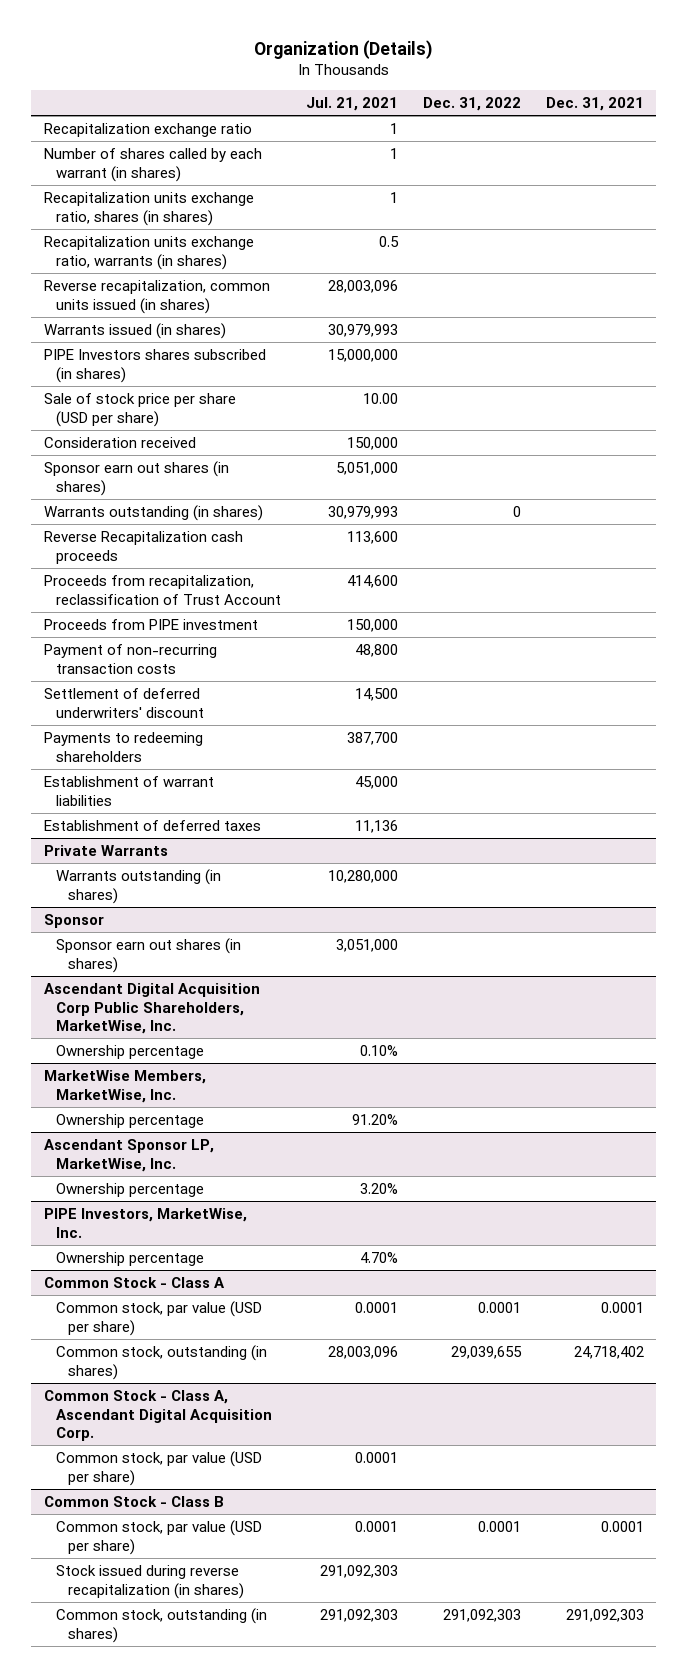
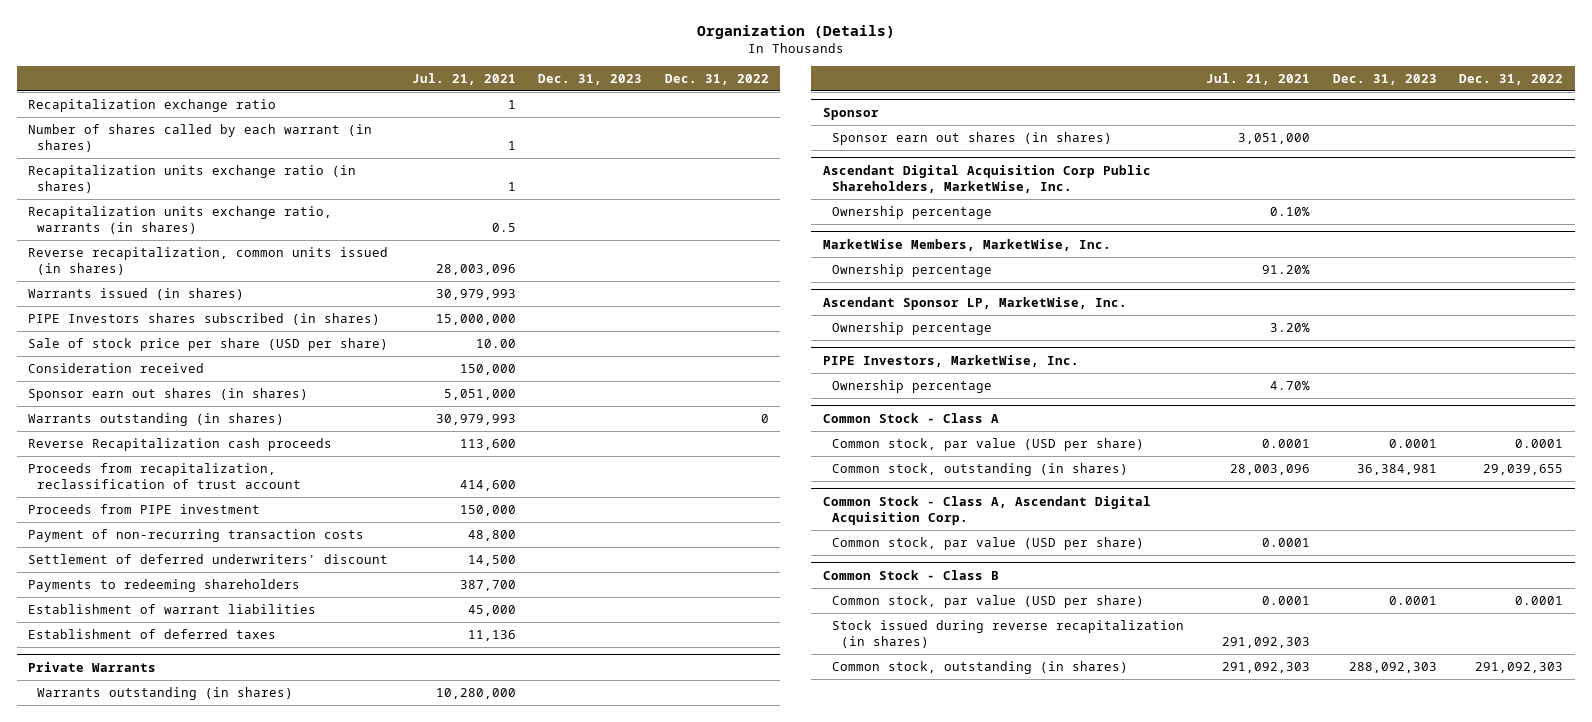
[545,97,644,112] Dec. 31, 2021 -> none
none -> [538,74,643,86] Dec. 31, 2023
[43,191,254,226] Recapitalization units exchange ratio, shares (in shares) -> [28,165,357,193] Recapitalization units exchange ratio (in shares)
[43,574,281,605] Proceeds from recapitalization, reclassification of Trust Account -> [28,463,302,489] Proceeds from recapitalization, reclassification of trust account

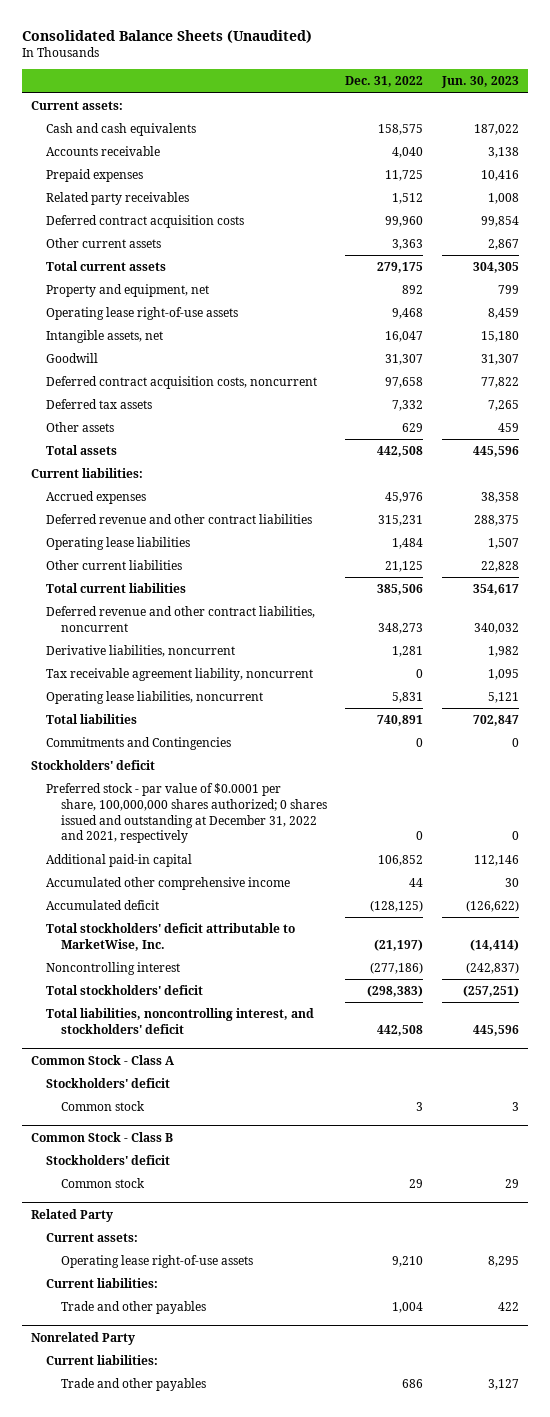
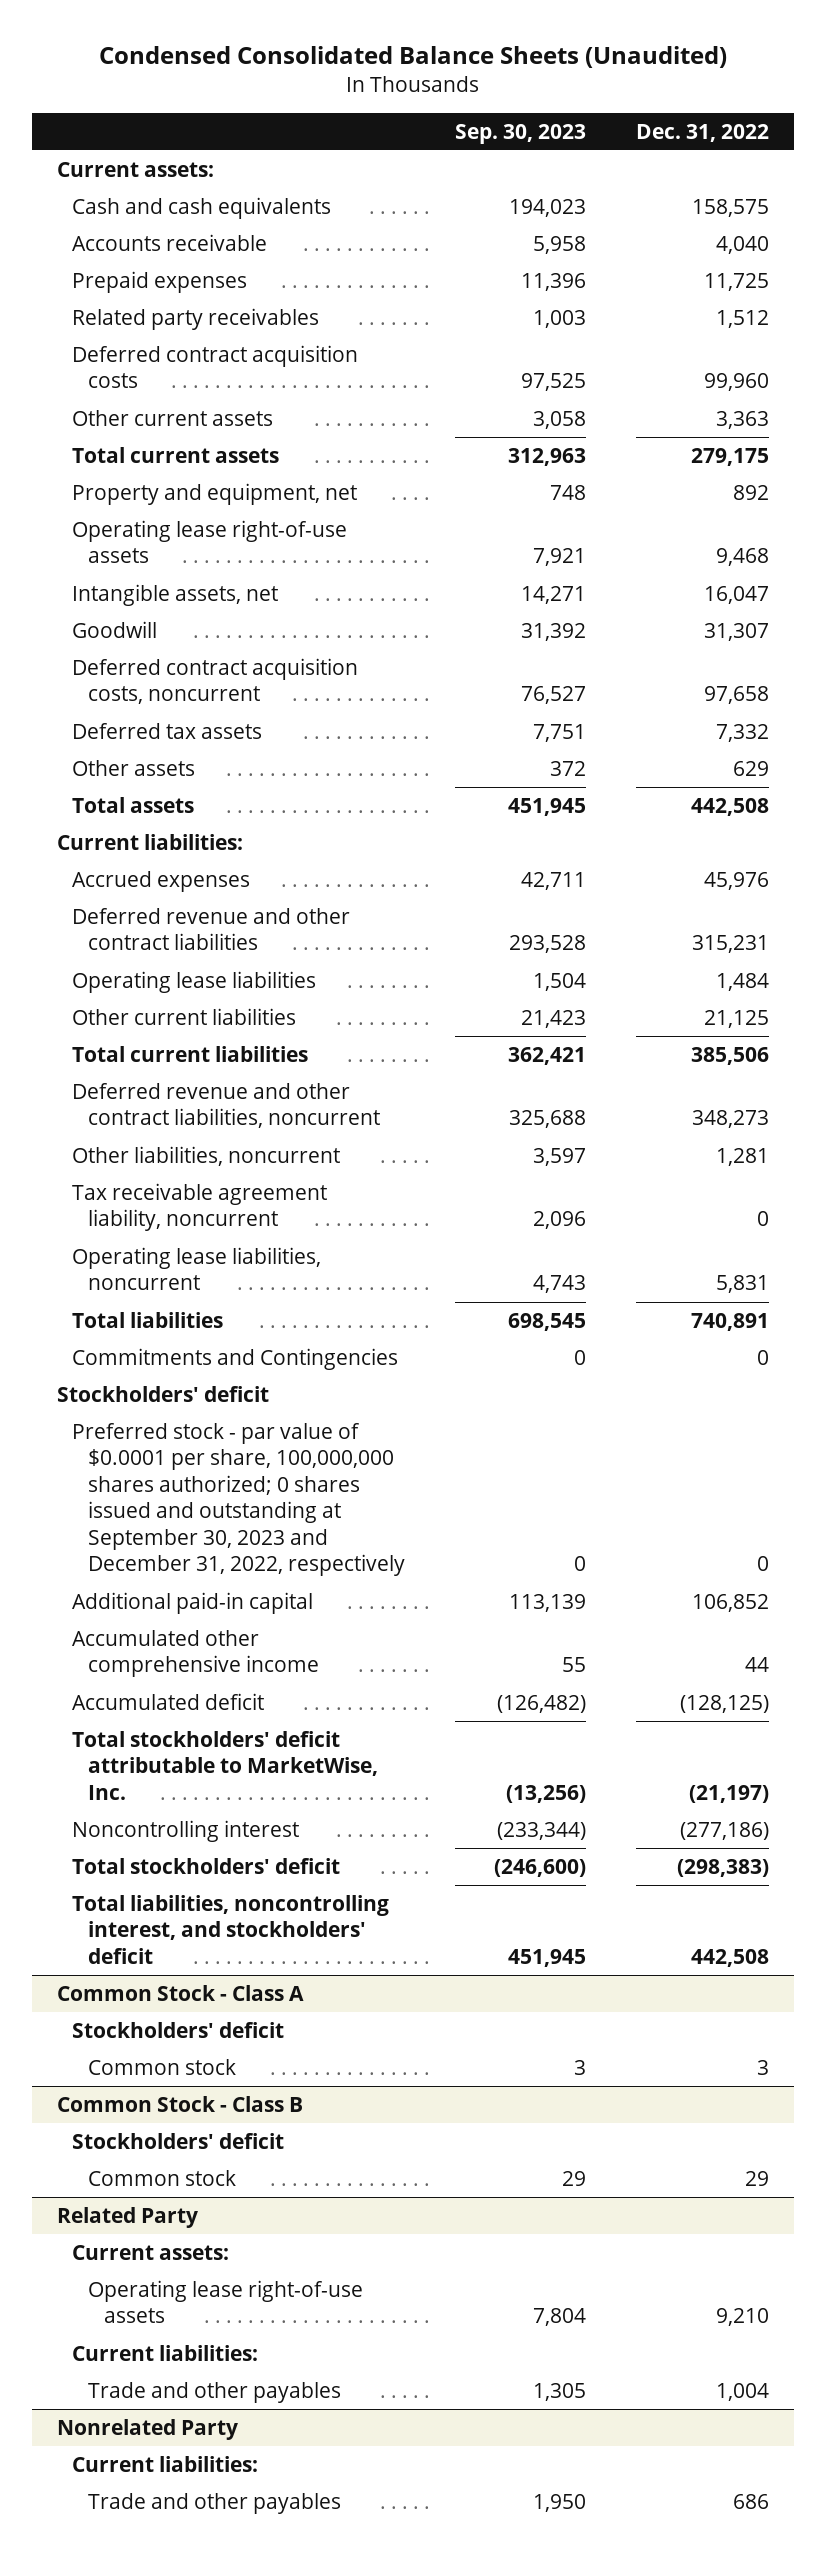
[21,29,312,43] Consolidated Balance Sheets (Unaudited) -> [98,45,727,68] Condensed Consolidated Balance Sheets (Unaudited)
[441,76,520,89] Jun. 30, 2023 -> none
none -> [455,123,587,144] Sep. 30, 2023
[45,645,235,658] Derivative liabilities, noncurrent -> [72,1145,341,1166] Other liabilities, noncurrent
[45,783,327,844] Preferred stock - par value of $0.0001 per share, 100,000,000 shares authorized; 0 shares issued and outstanding at December 31, 2022 and 2021, respectively -> [72,1422,406,1577] Preferred stock - par value of $0.0001 per share, 100,000,000 shares authorized; 0 shares issued and outstanding at September 30, 2023 and December 31, 2022, respectively

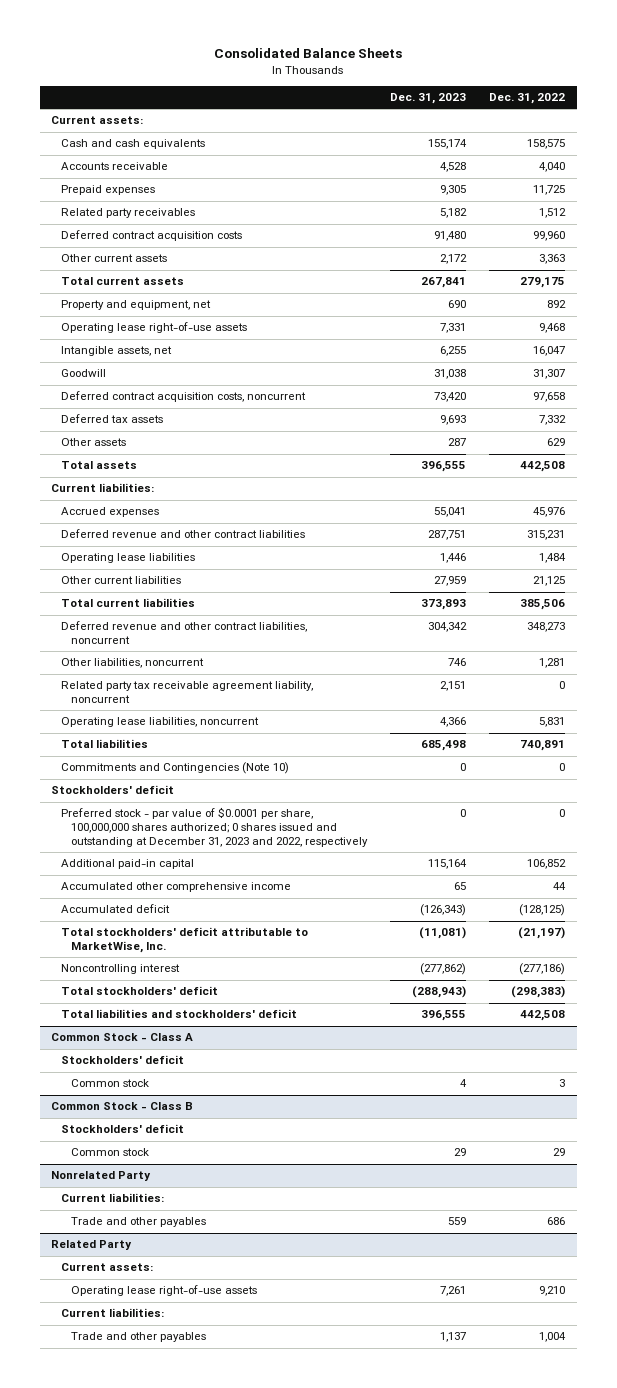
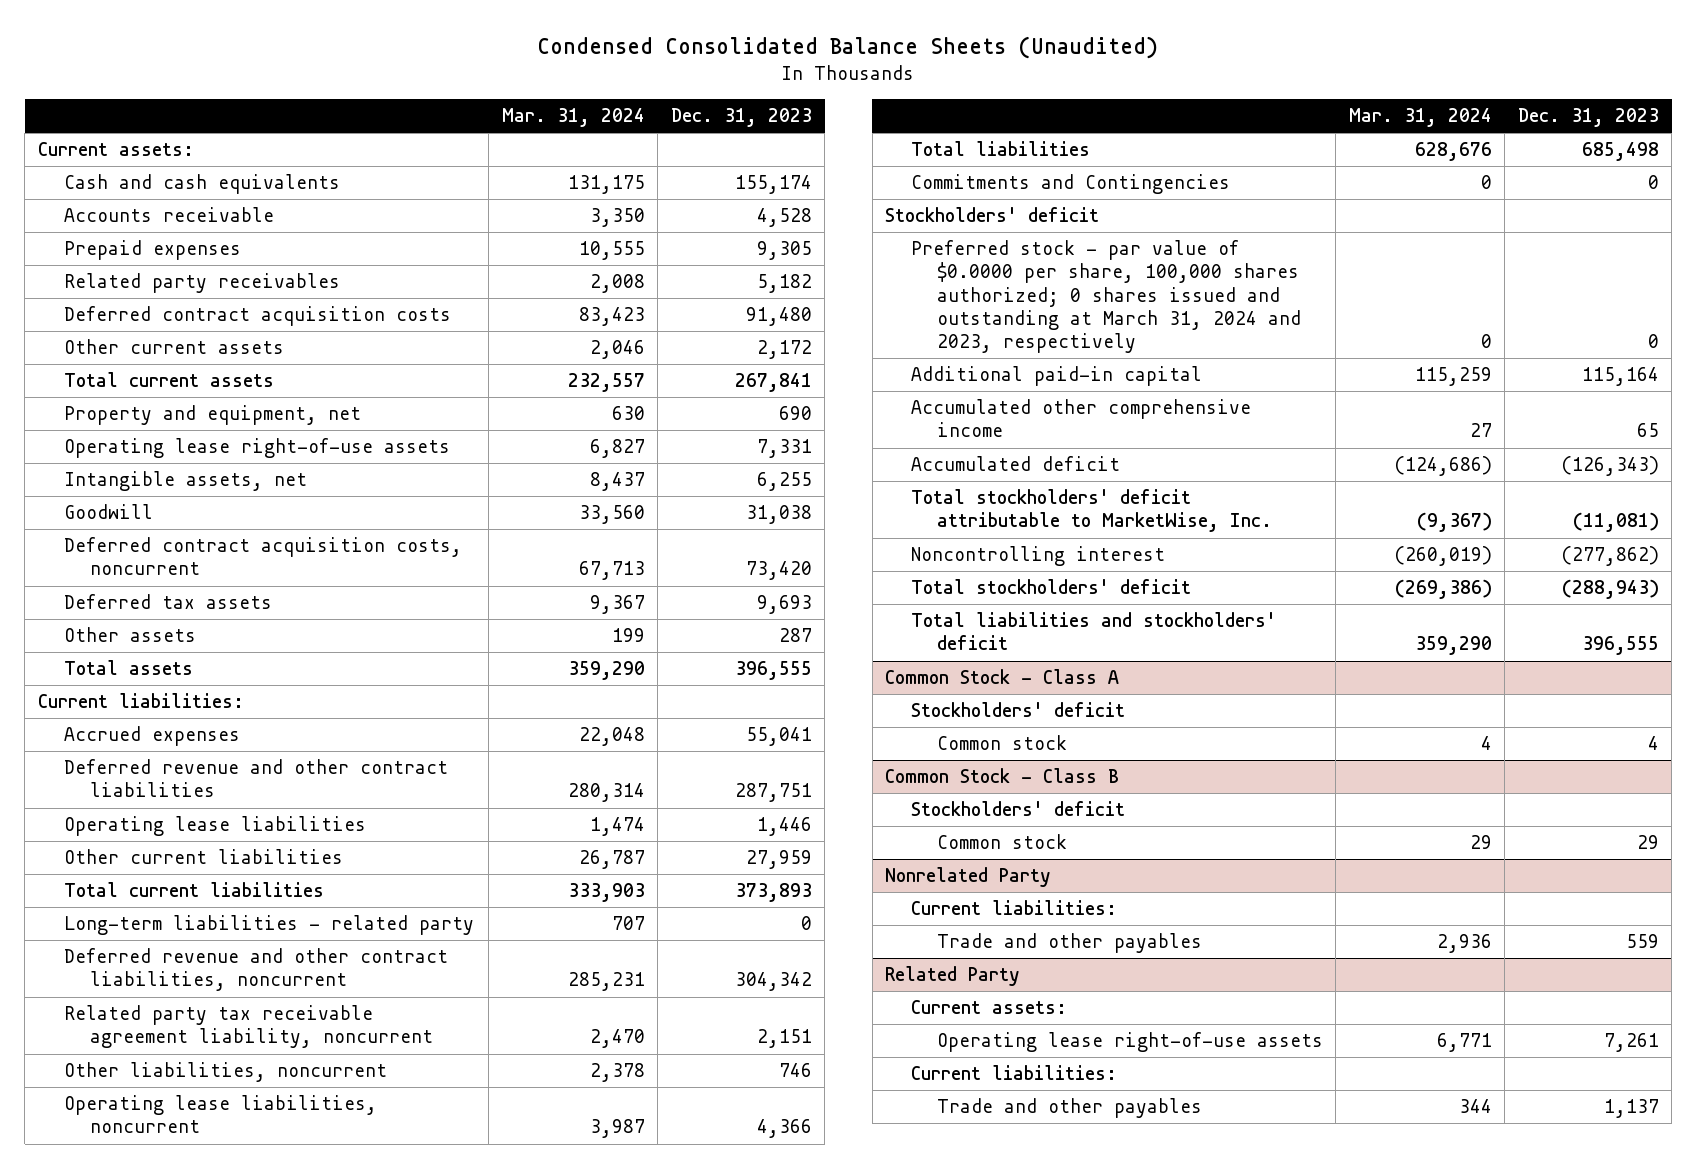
[214,48,403,59] Consolidated Balance Sheets -> [537,36,1159,60] Condensed Consolidated Balance Sheets (Unaudited)
[489,93,566,105] Dec. 31, 2022 -> none
none -> [501,108,645,128] Mar. 31, 2024
none -> [63,915,474,936] Long-term liabilities - related party
[61,658,205,669] Other liabilities, noncurrent -> [63,1062,387,1083] Other liabilities, noncurrent
[61,762,290,775] Commitments and Contingencies (Note 10) -> [911,174,1231,195] Commitments and Contingencies
[61,807,368,847] Preferred stock - par value of $0.0001 per share, 100,000,000 shares authorized; 0 shares issued and outstanding at December 31, 2023 and 2022, respectively -> [911,240,1301,354] Preferred stock - par value of $0.0000 per share, 100,000 shares authorized; 0 shares issued and outstanding at March 31, 2024 and 2023, respectively

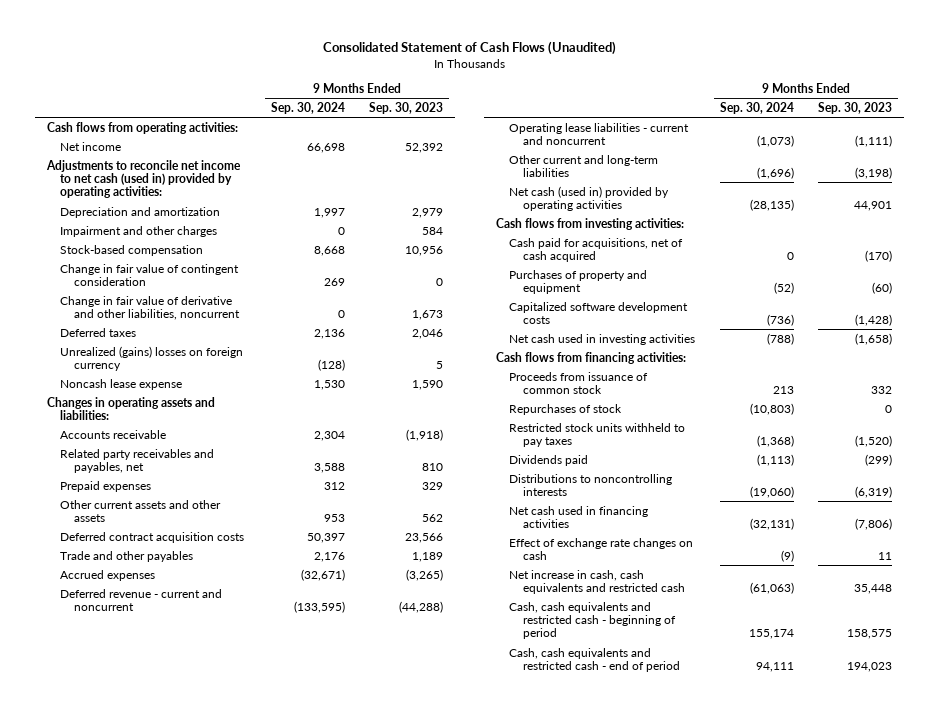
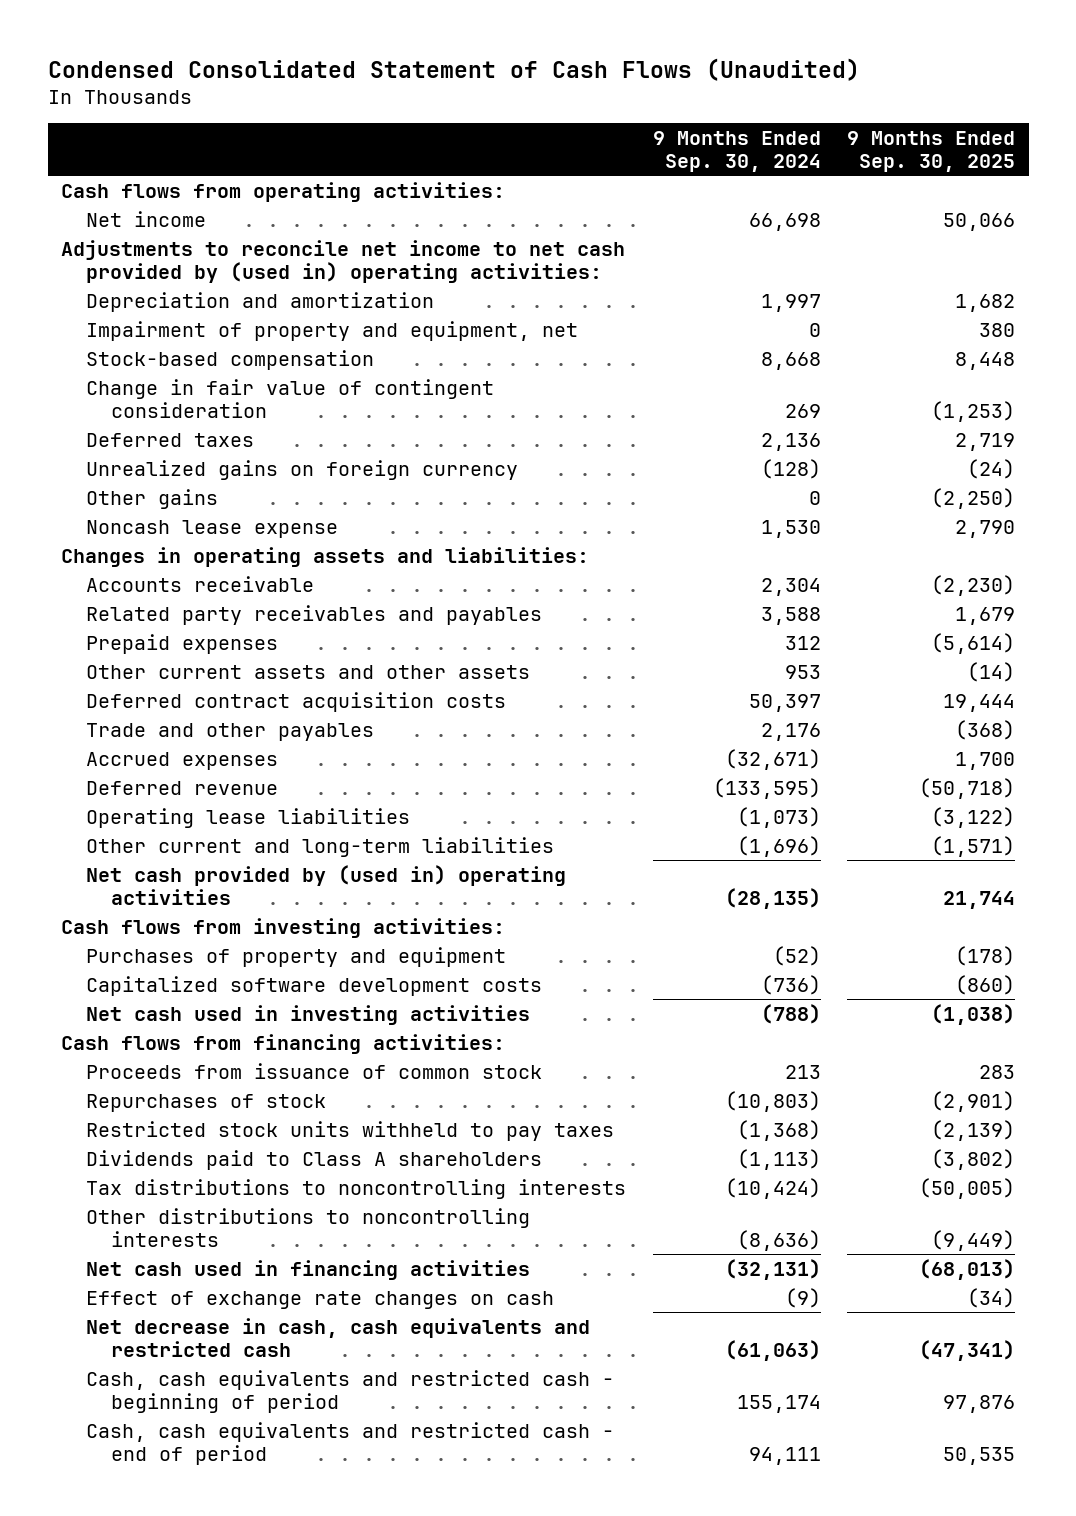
[322,41,616,56] Consolidated Statement of Cash Flows (Unaudited) -> [47,57,860,81] Condensed Consolidated Statement of Cash Flows (Unaudited)
[369,101,444,114] Sep. 30, 2023 -> none
none -> [847,130,1016,172] 9 Months Ended Sep. 30, 2025
[45,159,241,199] Adjustments to reconcile net income to net cash (used in) provided by operating activities: -> [60,239,625,283] Adjustments to reconcile net income to net cash provided by (used in) operating activities:
[60,225,218,237] Impairment and other charges -> none
none -> [86,320,579,341] Impairment of property and equipment, net
[60,295,240,320] Change in fair value of derivative and other liabilities, noncurrent -> none
[60,345,244,371] Unrealized (gains) losses on foreign currency -> [86,459,519,480] Unrealized gains on foreign currency
none -> [86,488,219,509] Other gains
[60,448,215,473] Related party receivables and payables, net -> [86,604,543,625] Related party receivables and payables
[60,588,223,611] Deferred revenue - current and noncurrent -> [86,780,279,795] Deferred revenue
[509,122,690,145] Operating lease liabilities - current and noncurrent -> [86,807,411,828] Operating lease liabilities
[509,185,670,211] Net cash (used in) provided by operating activities -> [86,864,567,905] Net cash provided by (used in) operating activities
[509,237,684,262] Cash paid for acquisitions, net of cash acquired -> none
[509,454,589,466] Dividends paid -> [86,1149,543,1170] Dividends paid to Class A shareholders
none -> [86,1178,627,1199] Tax distributions to noncontrolling interests
[509,473,673,496] Distributions to noncontrolling interests -> [86,1207,531,1247] Other distributions to noncontrolling interests
[749,485,794,498] (19,060) -> [736,1229,821,1251] (8,636)
[509,569,685,594] Net increase in cash, cash equivalents and restricted cash -> [86,1317,591,1357] Net decrease in cash, cash equivalents and restricted cash

